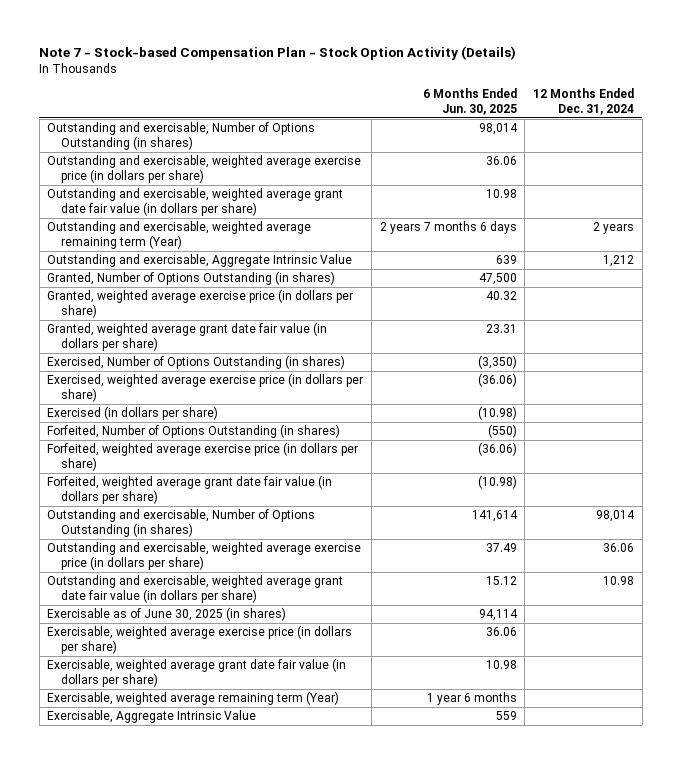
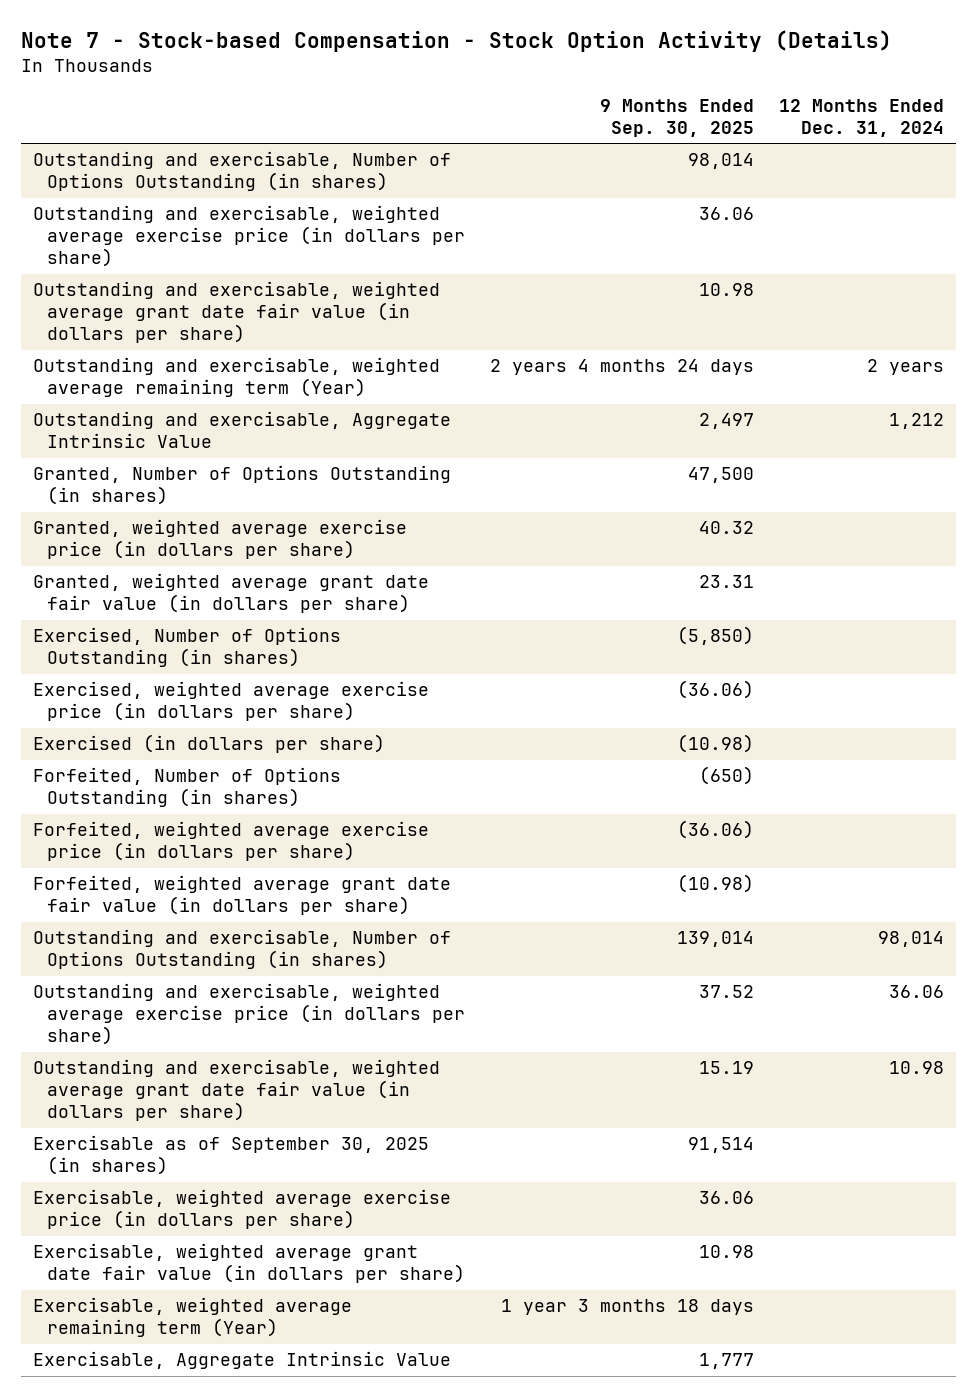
[39,46,517,61] Note 7 - Stock-based Compensation Plan - Stock Option Activity (Details) -> [20,30,892,53] Note 7 - Stock-based Compensation - Stock Option Activity (Details)
[422,88,517,116] 6 Months Ended Jun. 30, 2025 -> none
none -> [599,99,754,137] 9 Months Ended Sep. 30, 2025
[47,607,287,622] Exercisable as of June 30, 2025 (in shares) -> [33,1135,430,1176] Exercisable as of September 30, 2025 (in shares)

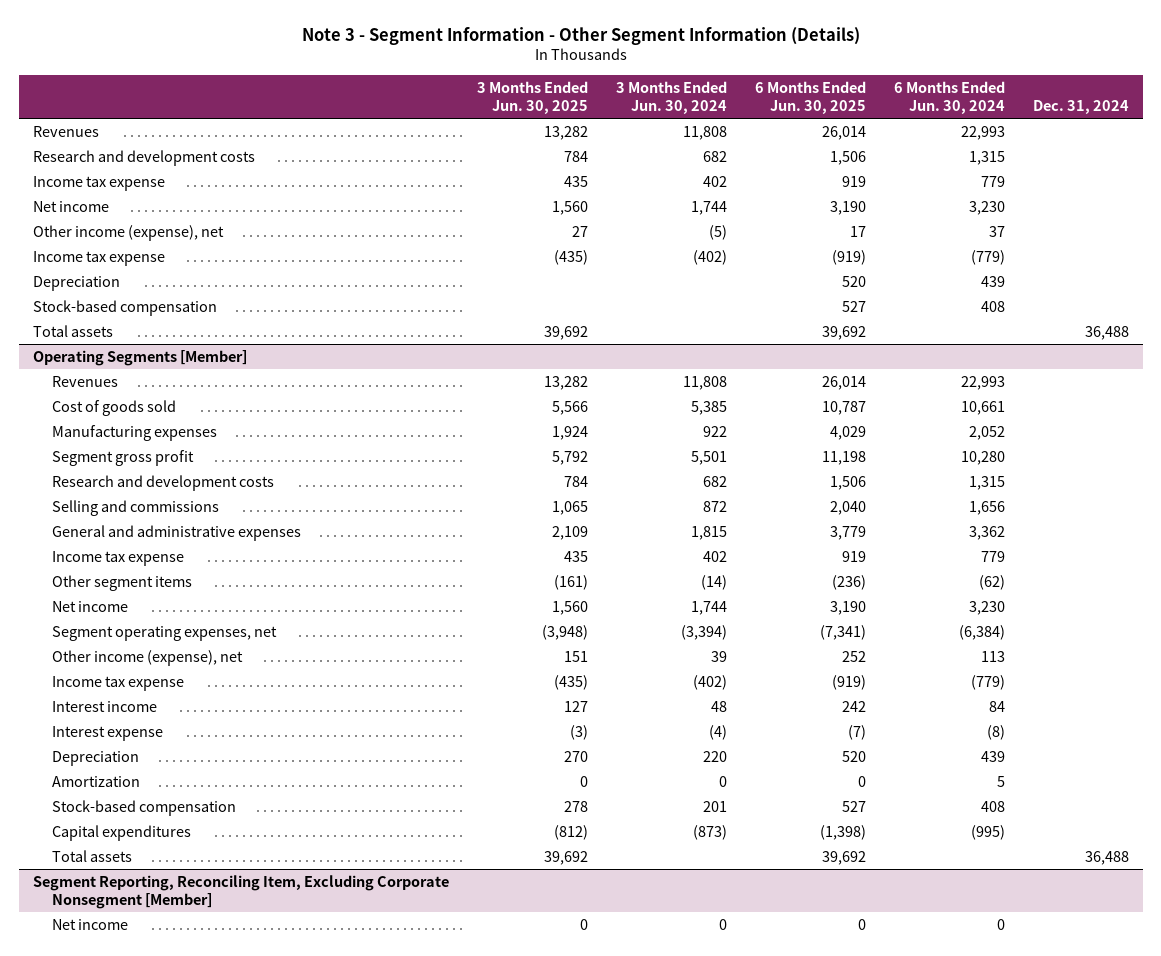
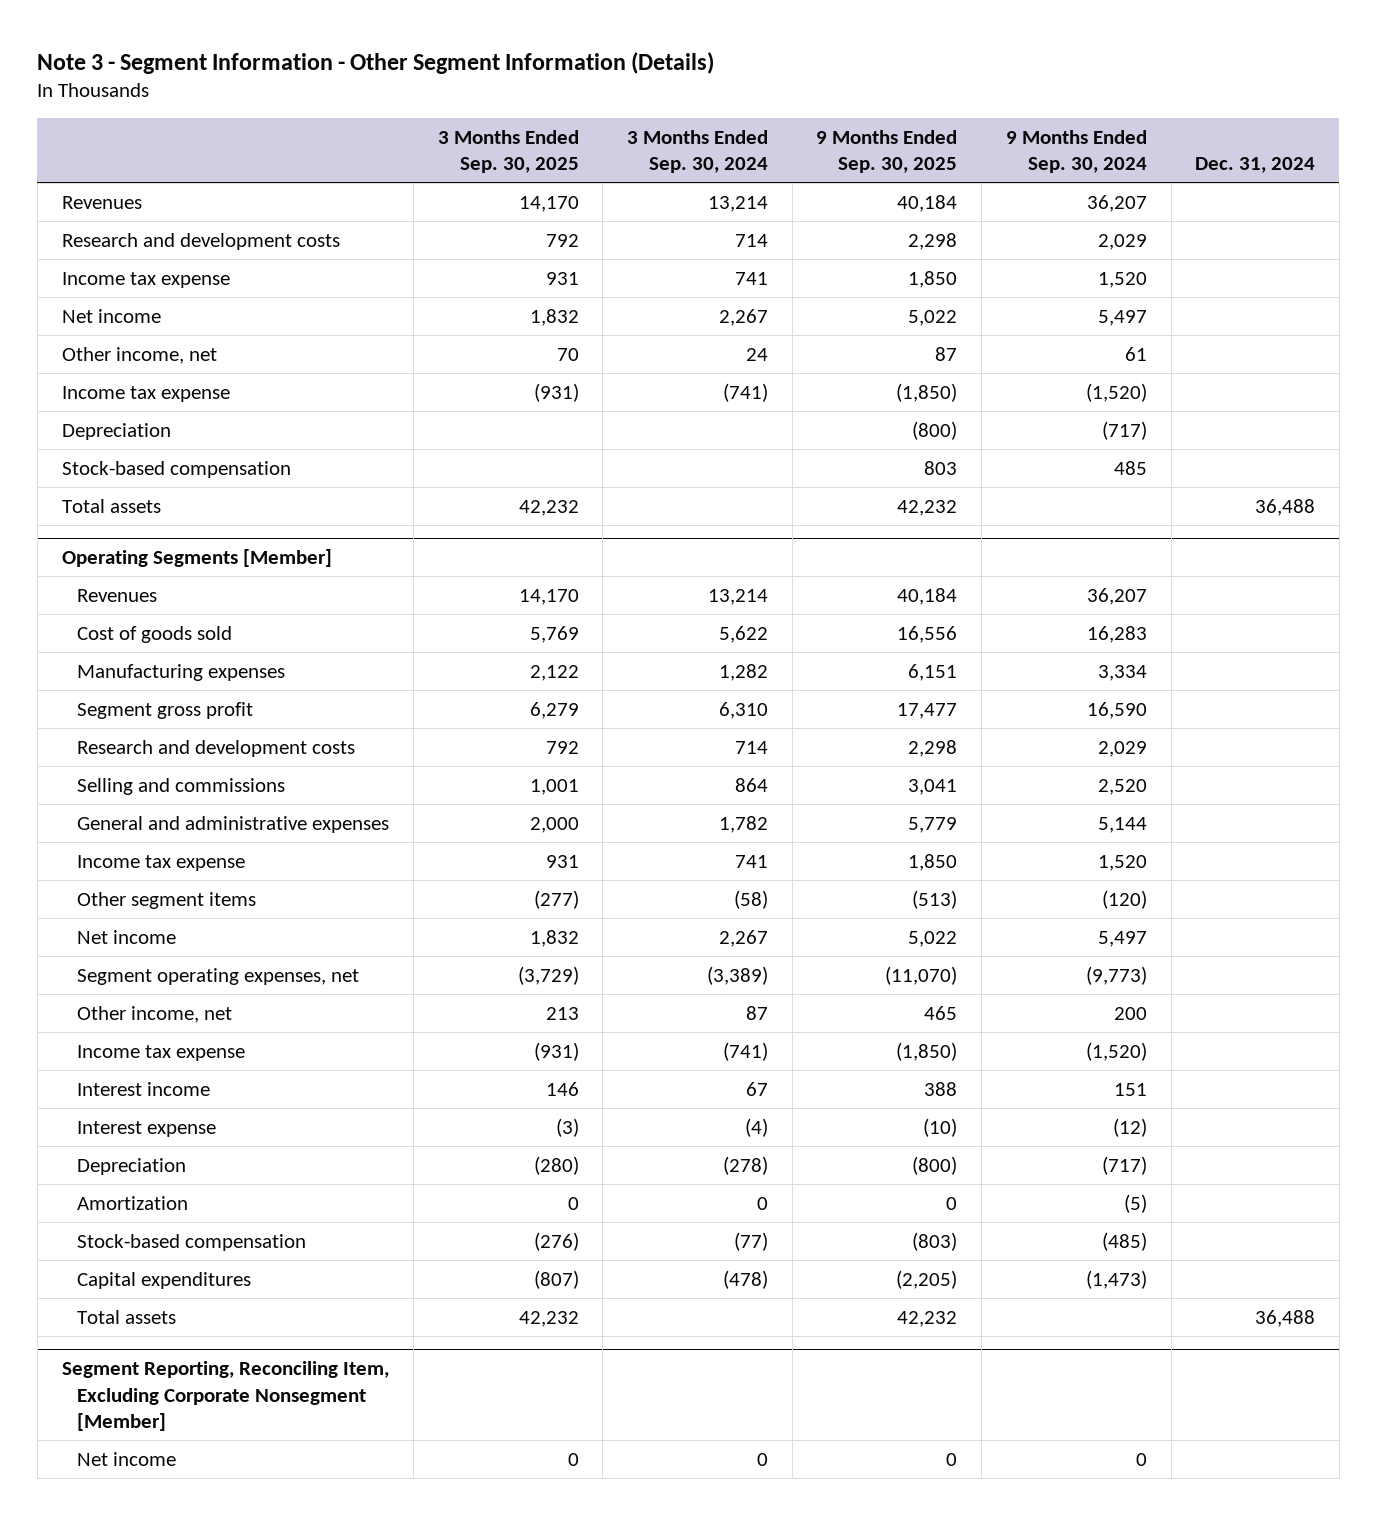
[476,80,588,114] 3 Months Ended Jun. 30, 2025 -> none
[615,80,727,114] 3 Months Ended Jun. 30, 2024 -> none
[754,80,866,114] 6 Months Ended Jun. 30, 2025 -> none
[893,80,1005,114] 6 Months Ended Jun. 30, 2024 -> none
none -> [437,129,579,174] 3 Months Ended Sep. 30, 2025
none -> [627,129,769,174] 3 Months Ended Sep. 30, 2024
none -> [816,129,958,174] 9 Months Ended Sep. 30, 2025
none -> [1005,129,1147,174] 9 Months Ended Sep. 30, 2024
[32,224,224,241] Other income (expense), net -> [61,346,217,364] Other income, net
[52,649,244,666] Other income (expense), net -> [77,1005,233,1023] Other income, net

